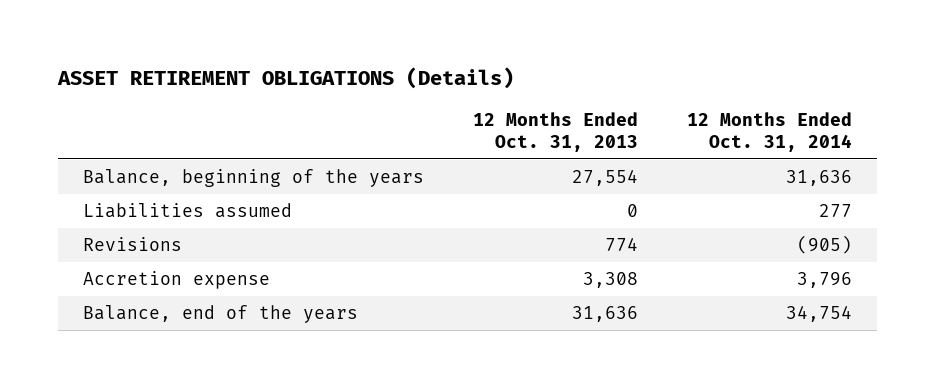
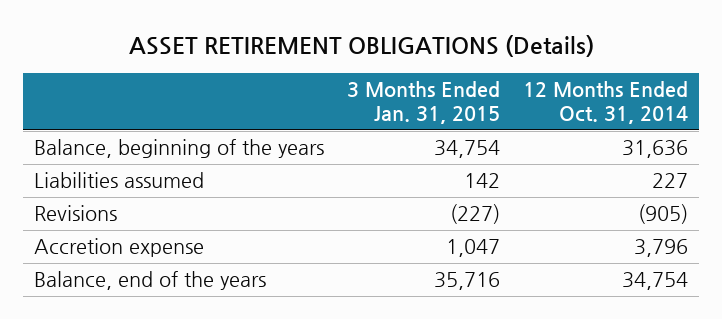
[473,111,639,152] 12 Months Ended Oct. 31, 2013 -> none
none -> [346,81,500,124] 3 Months Ended Jan. 31, 2015
[819,204,853,218] 277 -> [651,173,688,189] 227

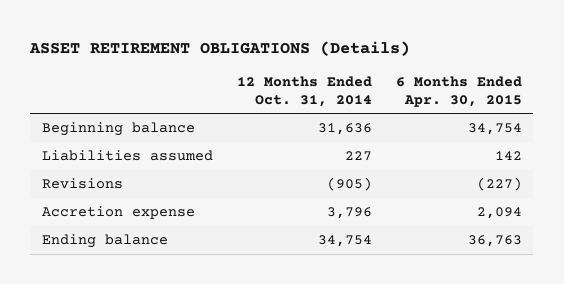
[346,81,500,124] 3 Months Ended Jan. 31, 2015 -> none
none -> [395,76,522,107] 6 Months Ended Apr. 30, 2015
[34,139,325,159] Balance, beginning of the years -> [42,122,196,137] Beginning balance
[34,271,267,291] Balance, end of the years -> [42,234,169,249] Ending balance

